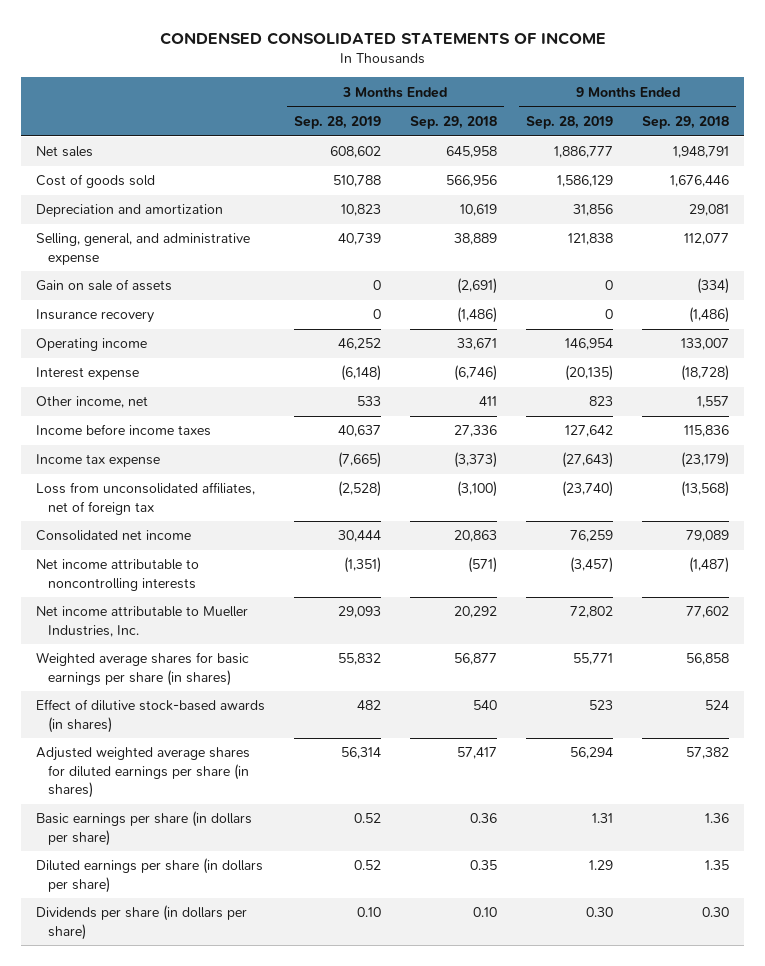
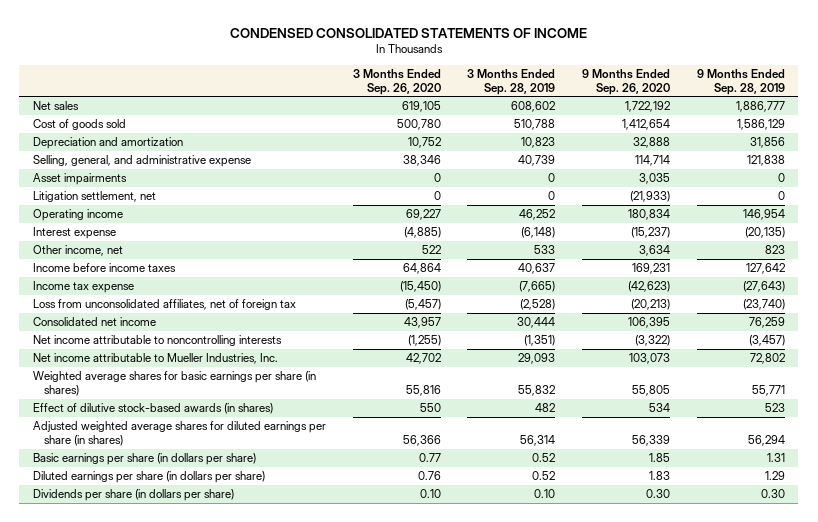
[410,115,498,129] Sep. 29, 2018 -> none
[642,115,730,129] Sep. 29, 2018 -> none
none -> [352,69,441,95] 3 Months Ended Sep. 26, 2020
none -> [582,69,671,95] 9 Months Ended Sep. 26, 2020
[35,279,172,292] Gain on sale of assets -> none
[35,309,154,324] Insurance recovery -> none
none -> [32,173,127,186] Asset impairments
none -> [32,191,156,203] Litigation settlement, net

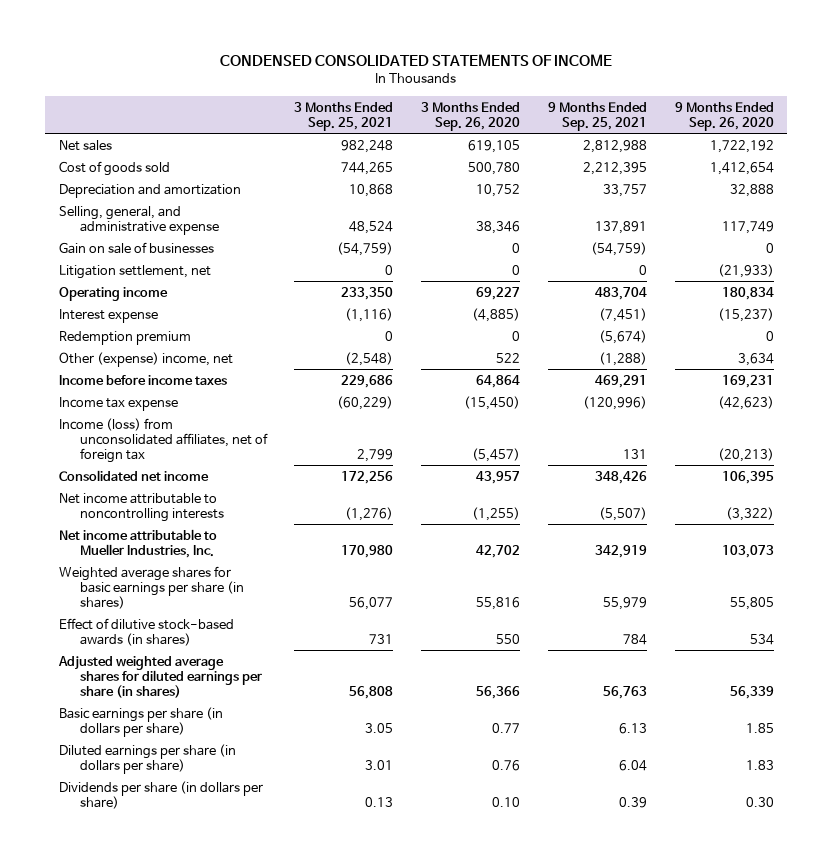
[467,69,556,95] 3 Months Ended Sep. 28, 2019 -> none
[697,69,786,95] 9 Months Ended Sep. 28, 2019 -> none
none -> [294,101,394,131] 3 Months Ended Sep. 25, 2021
none -> [547,101,647,131] 9 Months Ended Sep. 25, 2021
[32,173,127,186] Asset impairments -> none
[635,155,671,167] 114,714 -> [721,220,774,234] 117,749
none -> [59,241,215,254] Gain on sale of businesses
none -> [59,330,192,345] Redemption premium
[32,245,123,257] Other income, net -> [59,351,234,367] Other (expense) income, net
[32,299,296,311] Loss from unconsolidated affiliates, net of foreign tax -> [59,417,268,464] Income (loss) from unconsolidated affiliates, net of foreign tax

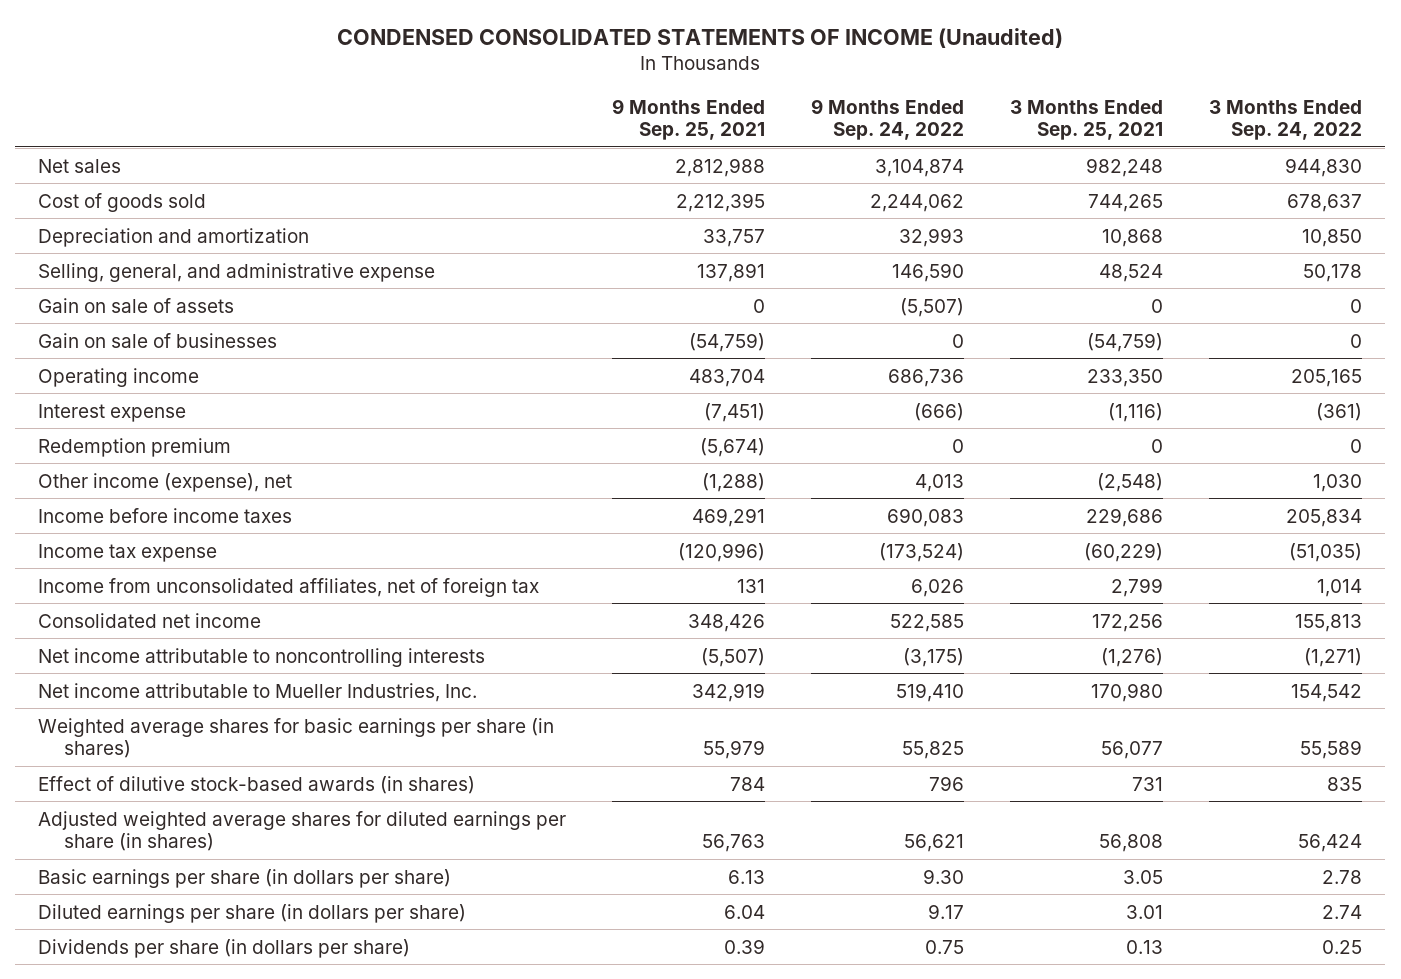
[220,53,613,66] CONDENSED CONSOLIDATED STATEMENTS OF INCOME -> [337,27,1064,48] CONDENSED CONSOLIDATED STATEMENTS OF INCOME (Unaudited)
[421,101,521,131] 3 Months Ended Sep. 26, 2020 -> none
[674,101,774,131] 9 Months Ended Sep. 26, 2020 -> none
none -> [811,98,965,141] 9 Months Ended Sep. 24, 2022
none -> [1209,99,1363,141] 3 Months Ended Sep. 24, 2022
none -> [38,297,235,313] Gain on sale of assets
[59,264,212,279] Litigation settlement, net -> none
[59,351,234,367] Other (expense) income, net -> [38,472,293,492] Other income (expense), net
[59,417,268,464] Income (loss) from unconsolidated affiliates, net of foreign tax -> [38,577,540,597] Income from unconsolidated affiliates, net of foreign tax

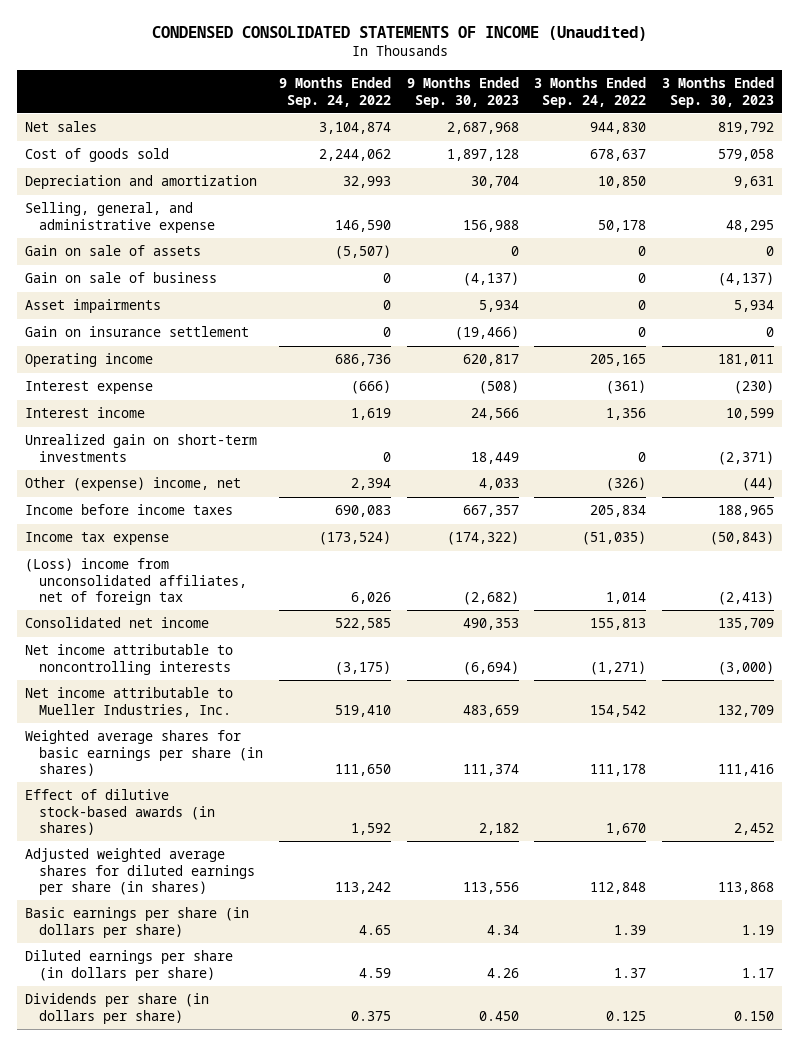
[612,98,766,141] 9 Months Ended Sep. 25, 2021 -> none
[1010,99,1164,141] 3 Months Ended Sep. 25, 2021 -> none
none -> [406,77,519,108] 9 Months Ended Sep. 30, 2023
none -> [662,77,775,108] 3 Months Ended Sep. 30, 2023
[38,332,278,348] Gain on sale of businesses -> [25,272,218,284] Gain on sale of business
none -> [25,299,162,314] Asset impairments
none -> [25,326,250,338] Gain on insurance settlement
[38,437,232,457] Redemption premium -> none
none -> [25,407,146,419] Interest income
none -> [25,434,258,462] Unrealized gain on short-term investments
[38,472,293,492] Other income (expense), net -> [25,477,242,492] Other (expense) income, net
[915,473,965,492] 4,013 -> [351,478,392,491] 2,394
[1313,473,1363,492] 1,030 -> [606,477,647,492] (326)
[38,577,540,597] Income from unconsolidated affiliates, net of foreign tax -> [25,558,248,606] (Loss) income from unconsolidated affiliates, net of foreign tax
[902,741,965,760] 55,825 -> [335,764,392,777] 111,650
[1300,740,1363,760] 55,589 -> [590,764,647,777] 111,178
[929,775,965,791] 796 -> [351,823,392,836] 1,592
[1327,776,1363,791] 835 -> [606,823,647,836] 1,670
[904,834,965,853] 56,621 -> [335,882,392,895] 113,242
[1298,834,1363,853] 56,424 -> [590,882,647,895] 112,848
[923,868,965,884] 9.30 -> [359,924,392,935] 4.65
[1322,869,1363,884] 2.78 -> [614,924,647,935] 1.39
[928,903,965,919] 9.17 -> [359,967,392,978] 4.59
[1322,904,1363,919] 2.74 -> [614,967,647,978] 1.37
[925,939,965,954] 0.75 -> [351,1010,392,1021] 0.375
[1322,939,1363,954] 0.25 -> [606,1010,647,1021] 0.125

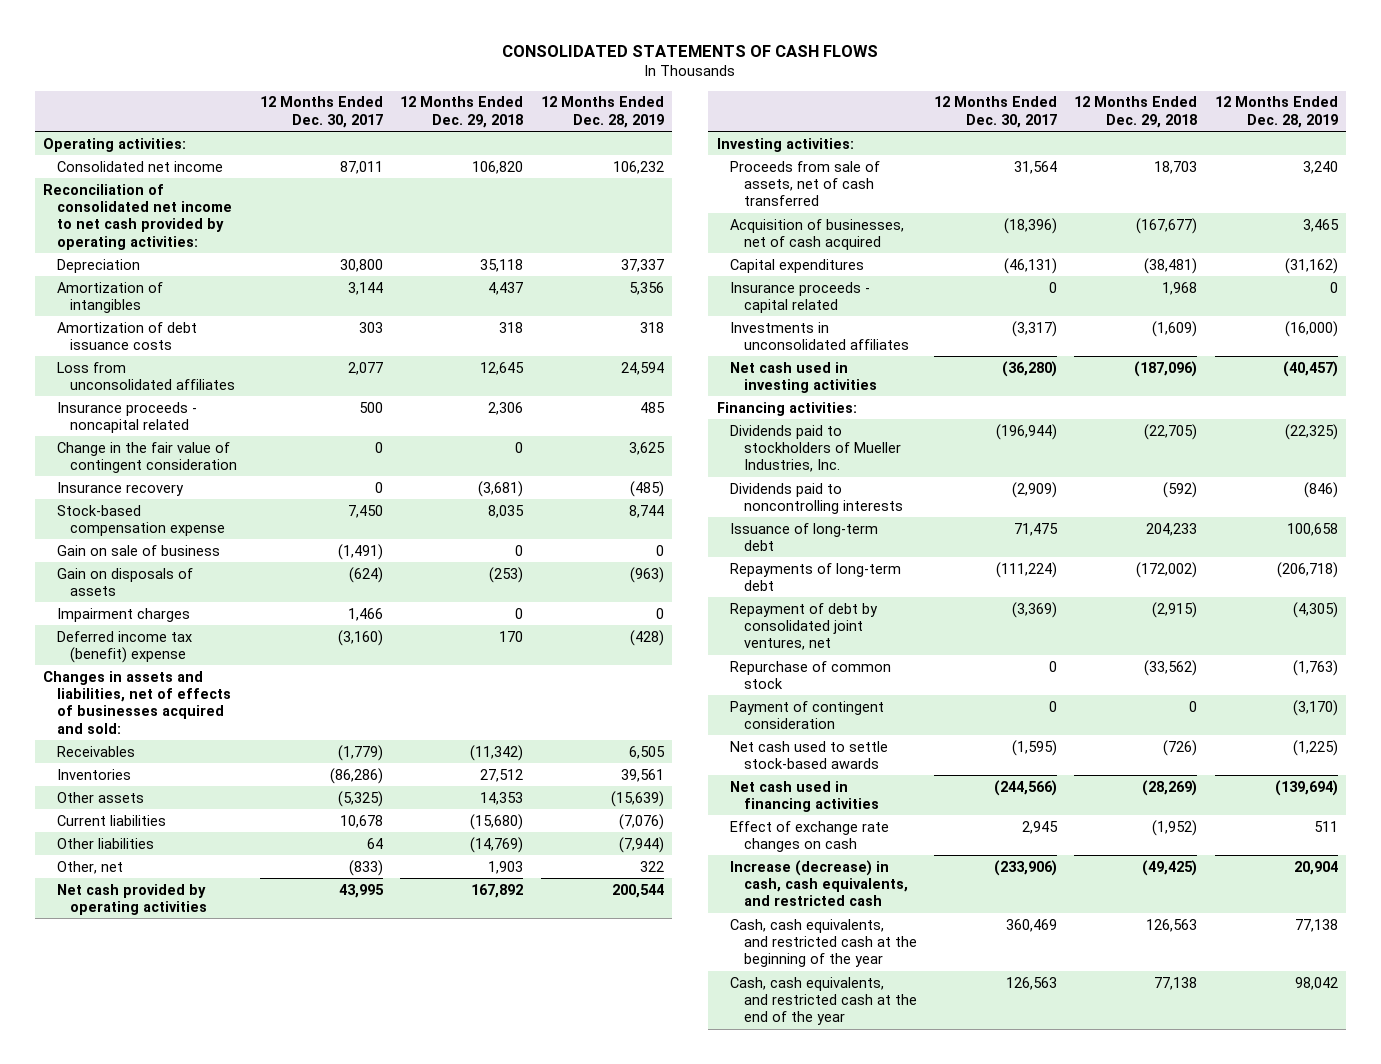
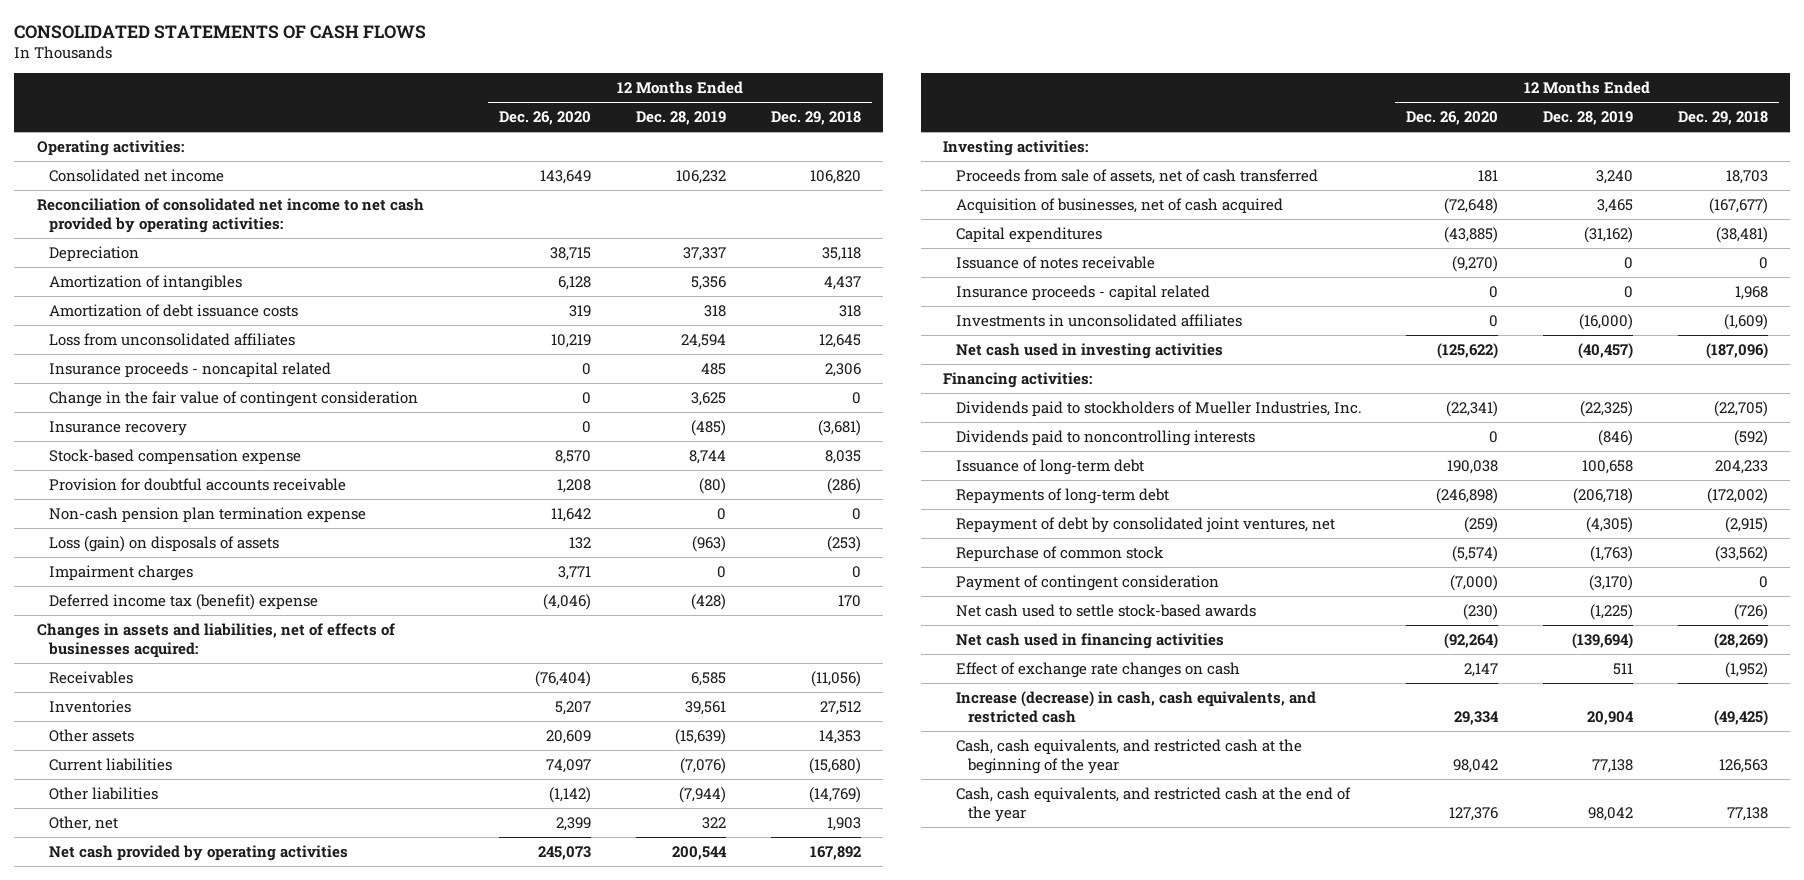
[260,96,384,128] 12 Months Ended Dec. 30, 2017 -> none
none -> [499,111,592,126] Dec. 26, 2020
none -> [48,477,346,491] Provision for doubtful accounts receivable
[56,544,220,556] Gain on sale of business -> [48,506,366,523] Non-cash pension plan termination expense
[56,567,193,596] Gain on disposals of assets -> [48,535,279,552] Loss (gain) on disposals of assets
[43,670,231,734] Changes in assets and liabilities, net of effects of businesses acquired and sold: -> [36,622,395,658] Changes in assets and liabilities, net of effects of businesses acquired:
[470,744,524,761] (11,342) -> [810,670,861,687] (11,056)
[628,745,665,759] 6,505 -> [691,671,727,686] 6,585
none -> [955,255,1155,269] Issuance of notes receivable

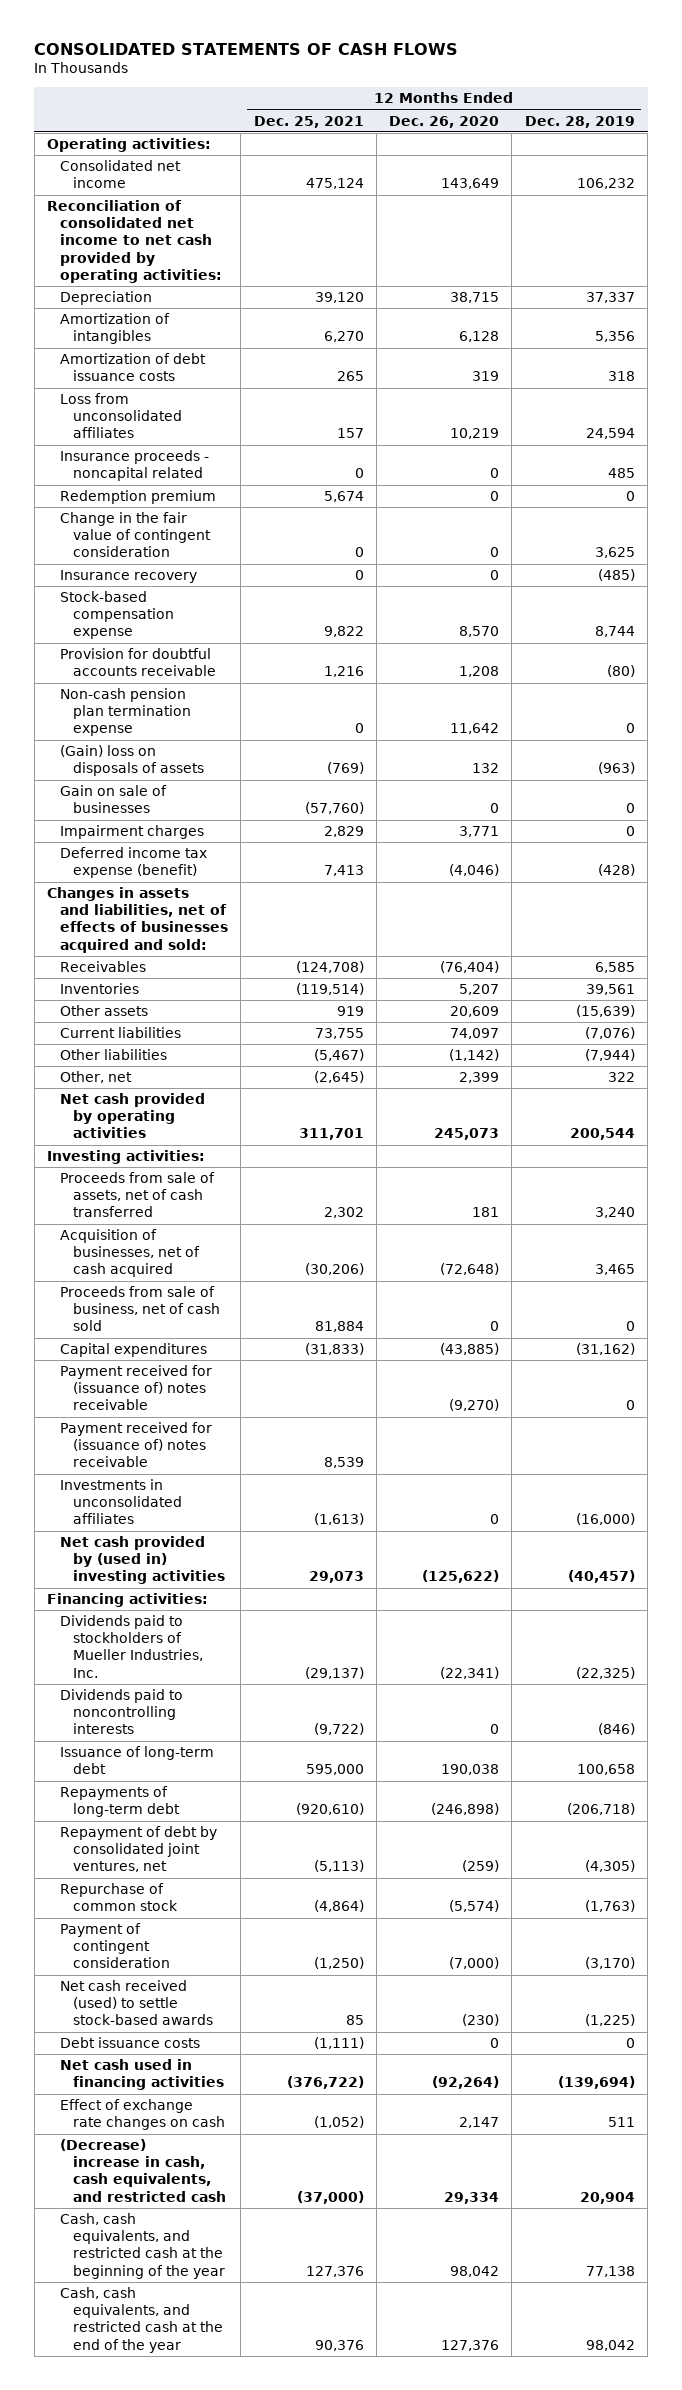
[770,111,861,126] Dec. 29, 2018 -> none
none -> [253,115,364,128] Dec. 25, 2021
none -> [59,490,216,505] Redemption premium
[48,535,279,552] Loss (gain) on disposals of assets -> [59,745,204,777] (Gain) loss on disposals of assets
none -> [59,785,167,814] Gain on sale of businesses
[48,593,318,610] Deferred income tax (benefit) expense -> [59,847,207,879] Deferred income tax expense (benefit)
[36,622,395,658] Changes in assets and liabilities, net of effects of businesses acquired: -> [46,887,228,953] Changes in assets and liabilities, net of effects of businesses acquired and sold:
none -> [59,1286,220,1332] Proceeds from sale of business, net of cash sold
[955,284,1210,301] Insurance proceeds - capital related -> none
[955,255,1155,269] Issuance of notes receivable -> [59,1365,212,1411] Payment received for (issuance of) notes receivable
none -> [59,1422,212,1468] Payment received for (issuance of) notes receivable
[955,342,1223,359] Net cash used in investing activities -> [59,1536,225,1585] Net cash provided by (used in) investing activities
[955,603,1256,617] Net cash used to settle stock-based awards -> [59,1980,213,2026] Net cash received (used) to settle stock-based awards
none -> [59,2037,200,2049] Debt issuance costs
[955,690,1316,723] Increase (decrease) in cash, cash equivalents, and restricted cash -> [59,2139,226,2202] (Decrease) increase in cash, cash equivalents, and restricted cash

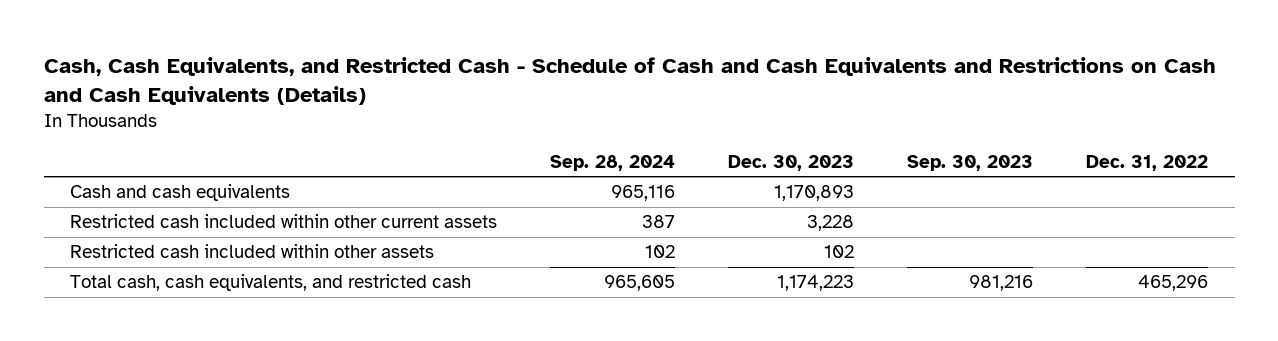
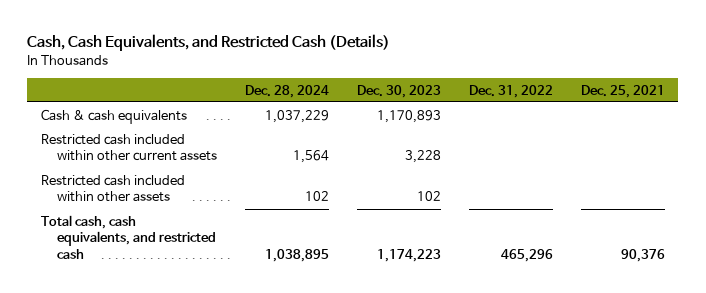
[43,56,1216,106] Cash, Cash Equivalents, and Restricted Cash - Schedule of Cash and Cash Equivalents and Restrictions on Cash and Cash Equivalents (Details) -> [27,34,391,52] Cash, Cash Equivalents, and Restricted Cash (Details)
[550,154,676,171] Sep. 28, 2024 -> none
[907,154,1034,171] Sep. 30, 2023 -> none
none -> [245,84,330,98] Dec. 28, 2024
none -> [580,84,665,98] Dec. 25, 2021
[70,184,291,202] Cash and cash equivalents -> [41,108,188,124] Cash & cash equivalents

